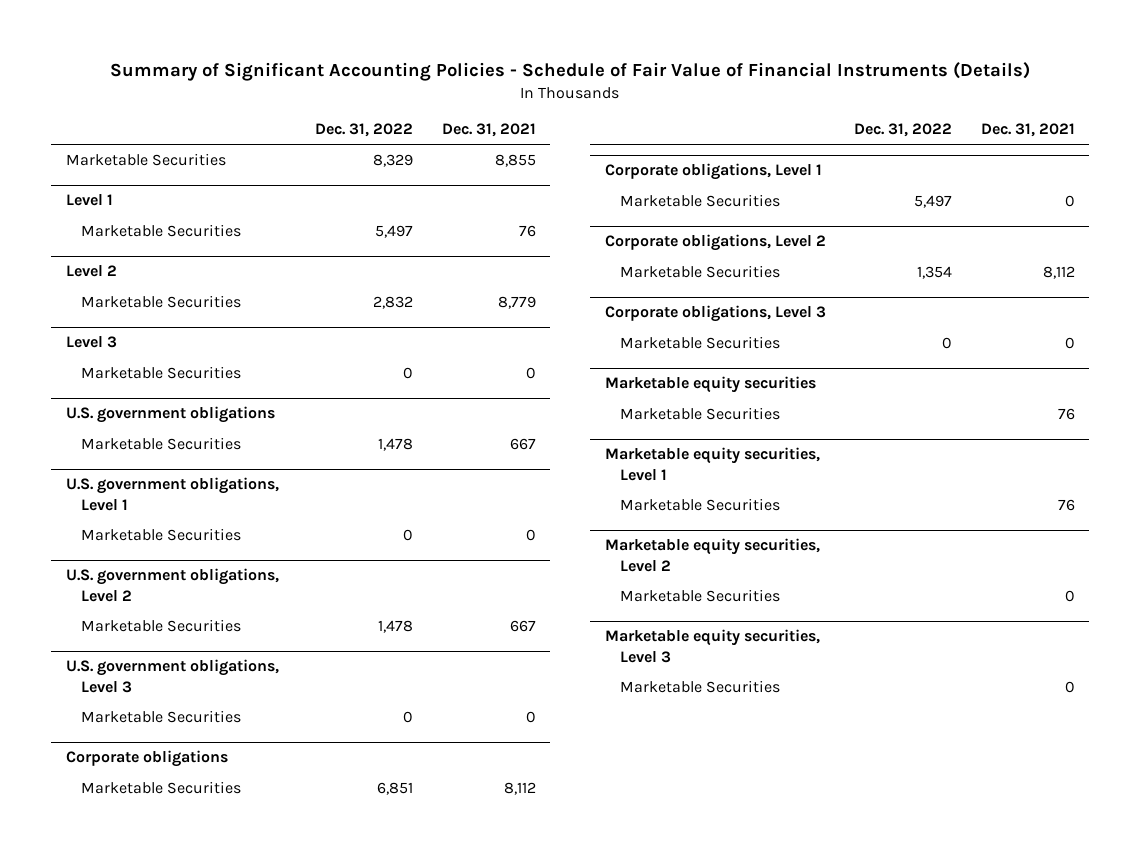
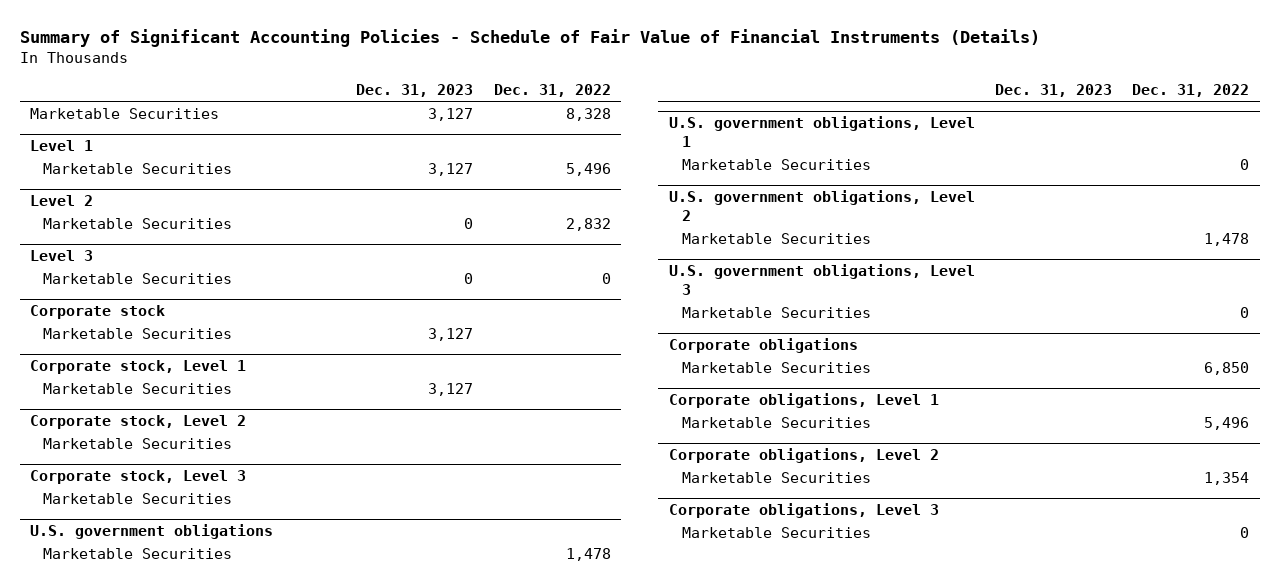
[441,123,536,138] Dec. 31, 2021 -> none
none -> [356,84,474,98] Dec. 31, 2023
[373,154,414,168] 8,329 -> [565,107,611,121] 8,328
[375,225,414,239] 5,497 -> [565,162,611,176] 5,496
none -> [30,305,166,320] Corporate stock
none -> [43,327,233,339] Marketable Securities
none -> [30,360,247,375] Corporate stock, Level 1
none -> [43,382,233,394] Marketable Securities
none -> [30,415,247,430] Corporate stock, Level 2
none -> [43,437,233,449] Marketable Securities
none -> [30,470,247,485] Corporate stock, Level 3
none -> [43,492,233,504] Marketable Securities
[377,782,414,796] 6,851 -> [1204,361,1250,375] 6,850
[914,195,953,209] 5,497 -> [1204,416,1250,430] 5,496
[604,376,816,394] Marketable equity securities -> none
[619,407,780,421] Marketable Securities -> none
[604,447,820,482] Marketable equity securities, Level 1 -> none
[619,498,780,512] Marketable Securities -> none
[604,538,820,573] Marketable equity securities, Level 2 -> none
[619,589,780,603] Marketable Securities -> none
[604,629,820,664] Marketable equity securities, Level 3 -> none
[619,680,780,694] Marketable Securities -> none

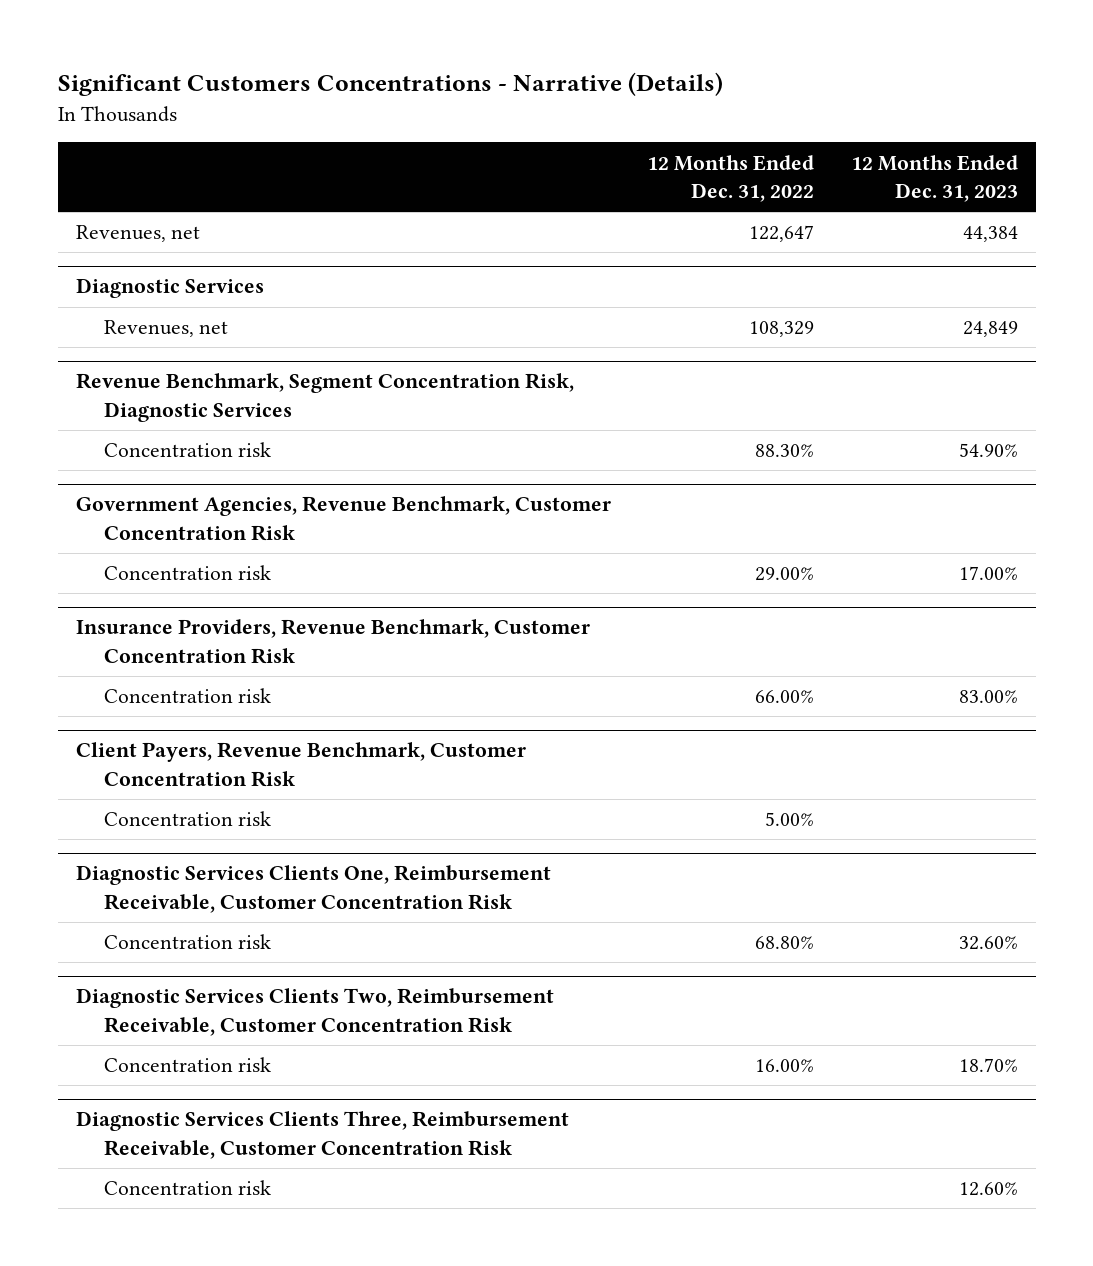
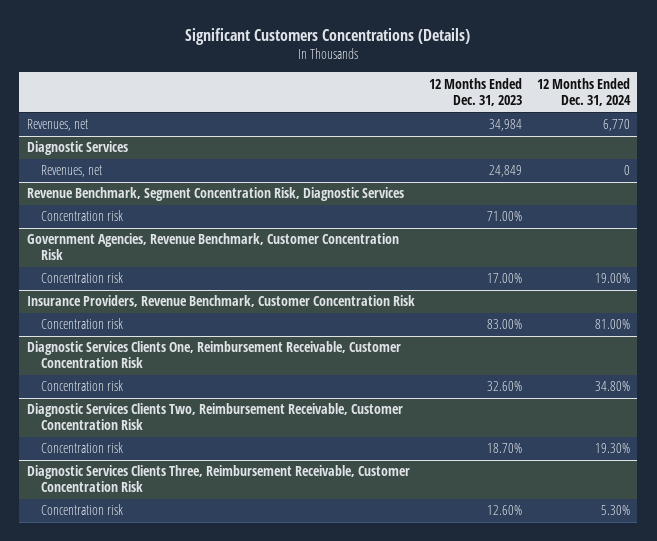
[57,72,723,97] Significant Customers Concentrations - Narrative (Details) -> [185,27,471,45] Significant Customers Concentrations (Details)
[647,154,815,202] 12 Months Ended Dec. 31, 2022 -> none
none -> [537,77,632,106] 12 Months Ended Dec. 31, 2024
[962,226,1018,243] 44,384 -> [489,119,523,132] 34,984
[958,443,1018,458] 54.90% -> [487,211,523,222] 71.00%
[75,742,526,787] Client Payers, Revenue Benchmark, Customer Concentration Risk -> none
[103,811,271,827] Concentration risk -> none

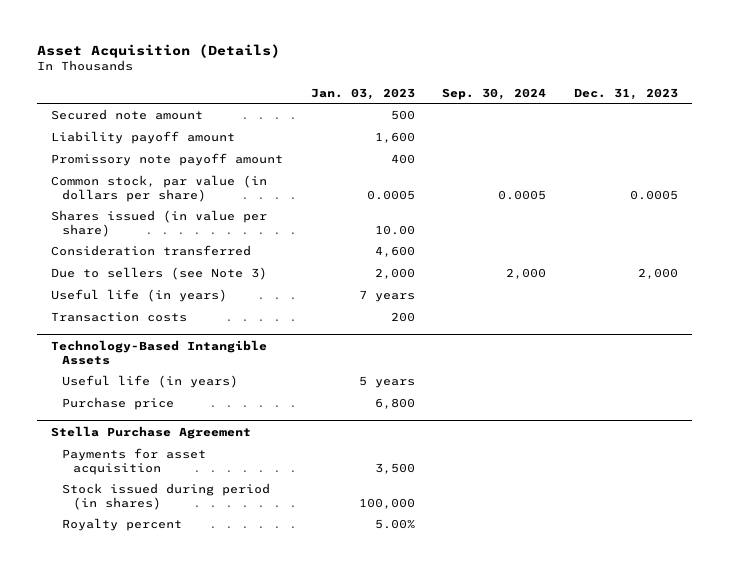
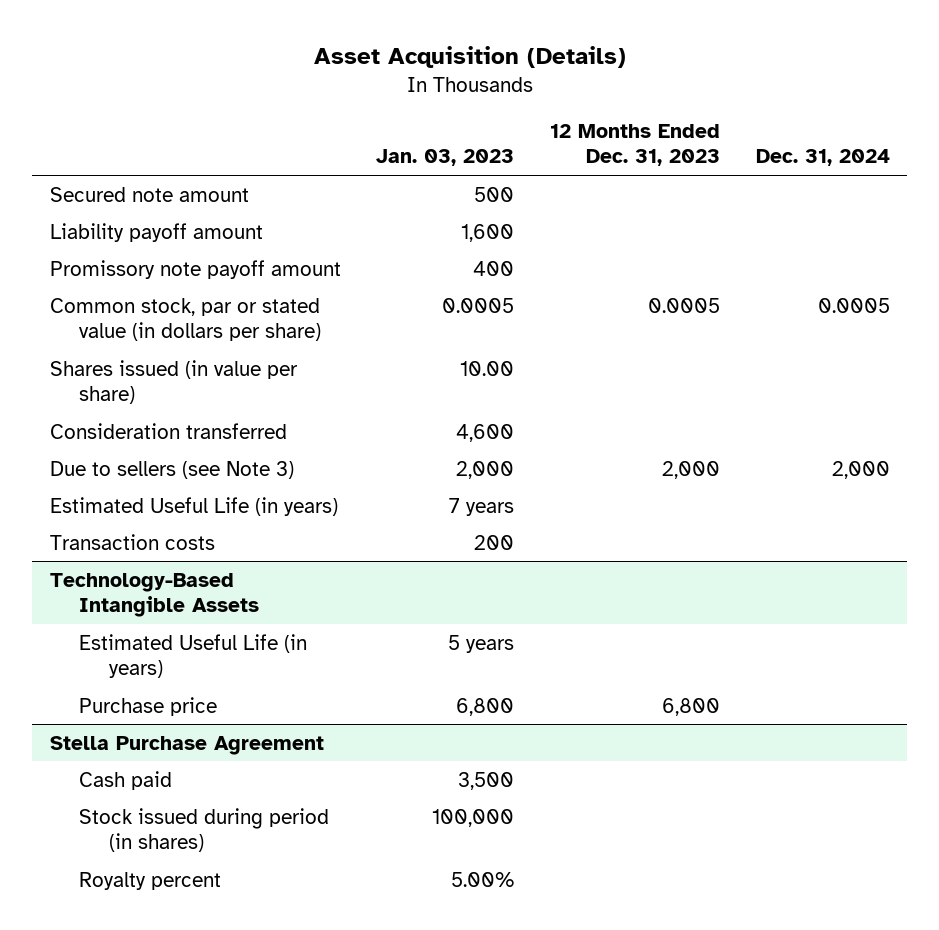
[442,87,547,100] Sep. 30, 2024 -> none
[574,87,679,100] Dec. 31, 2023 -> none
none -> [549,124,720,167] 12 Months Ended Dec. 31, 2023
none -> [755,149,890,167] Dec. 31, 2024
[50,174,267,202] Common stock, par value (in dollars per share) -> [49,297,322,342] Common stock, par or stated value (in dollars per share)
[50,288,227,302] Useful life (in years) -> [49,496,338,516] Estimated Useful Life (in years)
[61,374,238,388] Useful life (in years) -> [79,633,308,679] Estimated Useful Life (in years)
[61,447,206,475] Payments for asset acquisition -> [79,770,173,790] Cash paid

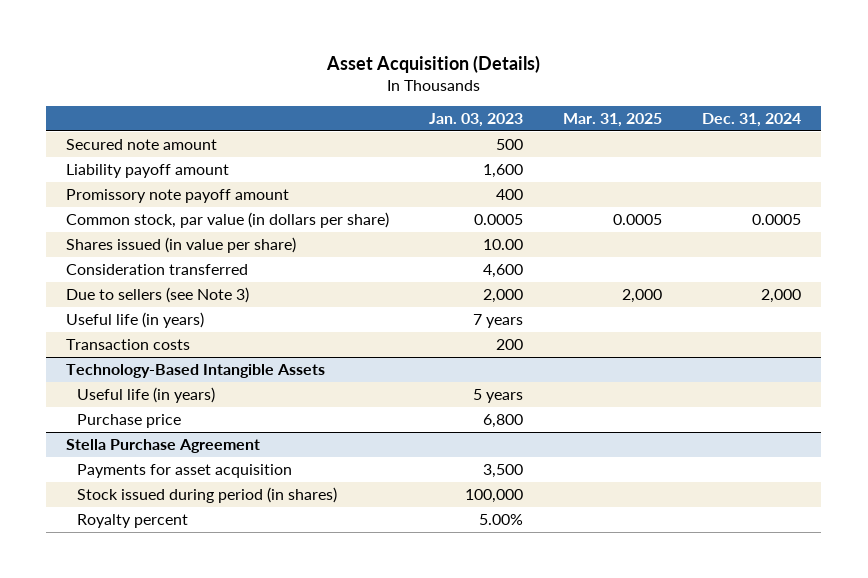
[549,124,720,167] 12 Months Ended Dec. 31, 2023 -> none
none -> [563,112,663,127] Mar. 31, 2025
[49,297,322,342] Common stock, par or stated value (in dollars per share) -> [66,212,390,229] Common stock, par value (in dollars per share)
[49,496,338,516] Estimated Useful Life (in years) -> [66,312,205,329] Useful life (in years)
[79,633,308,679] Estimated Useful Life (in years) -> [77,387,216,404] Useful life (in years)
[79,770,173,790] Cash paid -> [77,464,293,479] Payments for asset acquisition

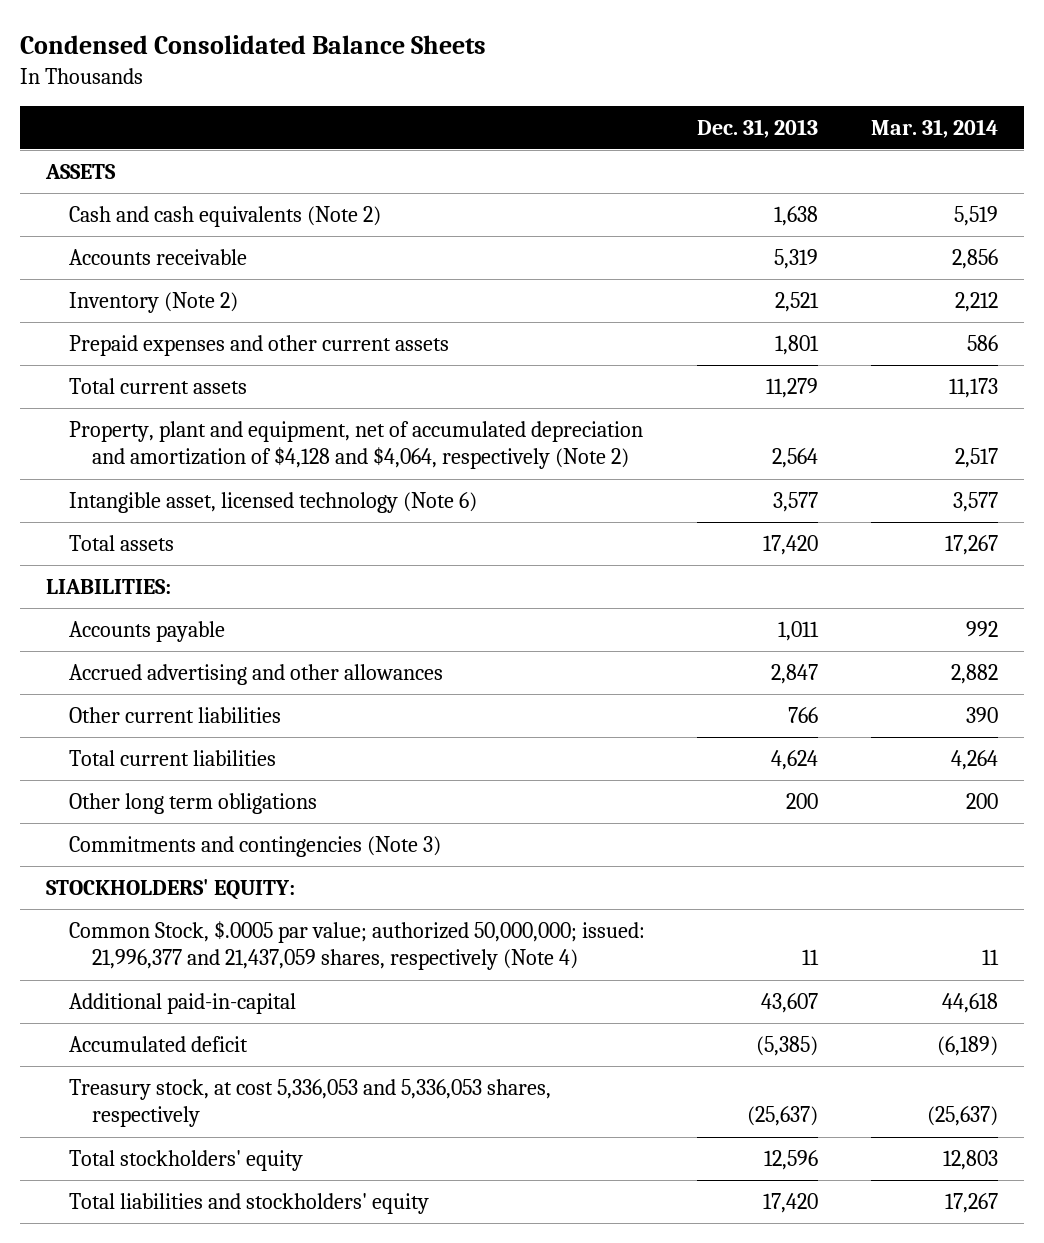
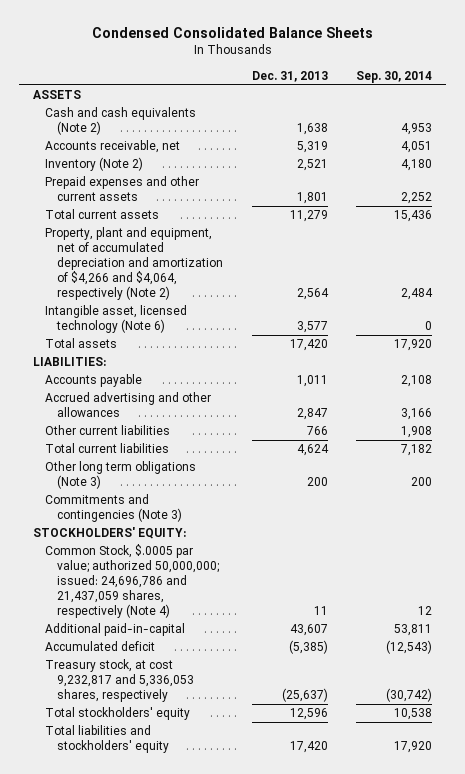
[870,118,998,138] Mar. 31, 2014 -> none
none -> [355,71,432,84] Sep. 30, 2014
[69,249,248,266] Accounts receivable -> [45,140,181,154] Accounts receivable, net
[69,421,644,470] Property, plant and equipment, net of accumulated depreciation and amortization of $4,128 and $4,064, respectively (Note 2) -> [45,227,224,301] Property, plant and equipment, net of accumulated depreciation and amortization of $4,266 and $4,064, respectively (Note 2)
[69,793,318,815] Other long term obligations -> [45,461,197,490] Other long term obligations (Note 3)
[69,921,646,971] Common Stock, $.0005 par value; authorized 50,000,000; issued: 21,996,377 and 21,437,059 shares, respectively (Note 4) -> [45,544,220,619] Common Stock, $.0005 par value; authorized 50,000,000; issued: 24,696,786 and 21,437,059 shares, respectively (Note 4)
[69,1079,552,1128] Treasury stock, at cost 5,336,053 and 5,336,053 shares, respectively -> [45,659,195,703] Treasury stock, at cost 9,232,817 and 5,336,053 shares, respectively

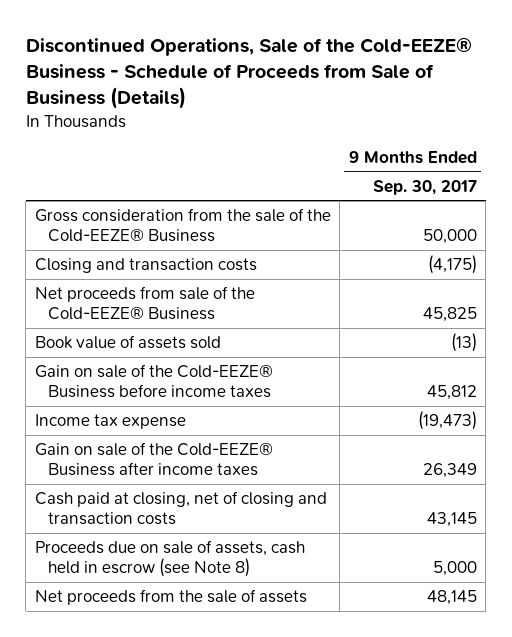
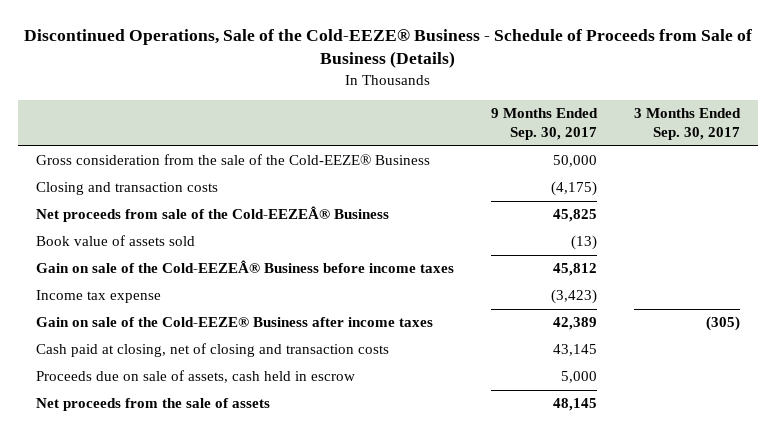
none -> [633,108,741,141] 3 Months Ended Sep. 30, 2017
[34,285,255,321] Net proceeds from sale of the Cold-EEZE® Business -> [36,206,390,223] Net proceeds from sale of the Cold-EEZEÂ® Business
[34,363,273,399] Gain on sale of the Cold-EEZE® Business before income taxes -> [36,260,455,274] Gain on sale of the Cold-EEZEÂ® Business before income taxes
[417,410,477,430] (19,473) -> [550,289,597,305] (3,423)
[422,463,477,479] 26,349 -> [552,317,597,331] 42,389
[34,539,305,578] Proceeds due on sale of assets, cash held in escrow (see Note 8) -> [36,370,356,384] Proceeds due on sale of assets, cash held in escrow

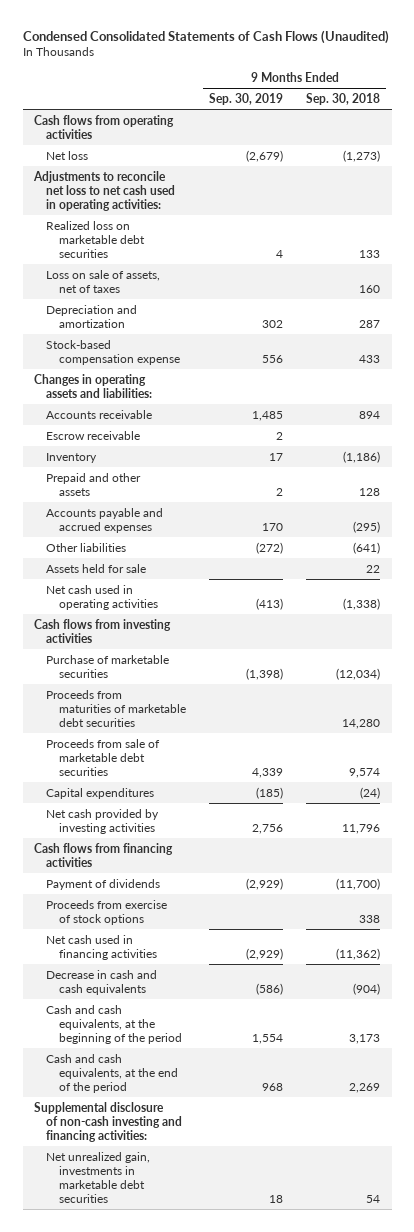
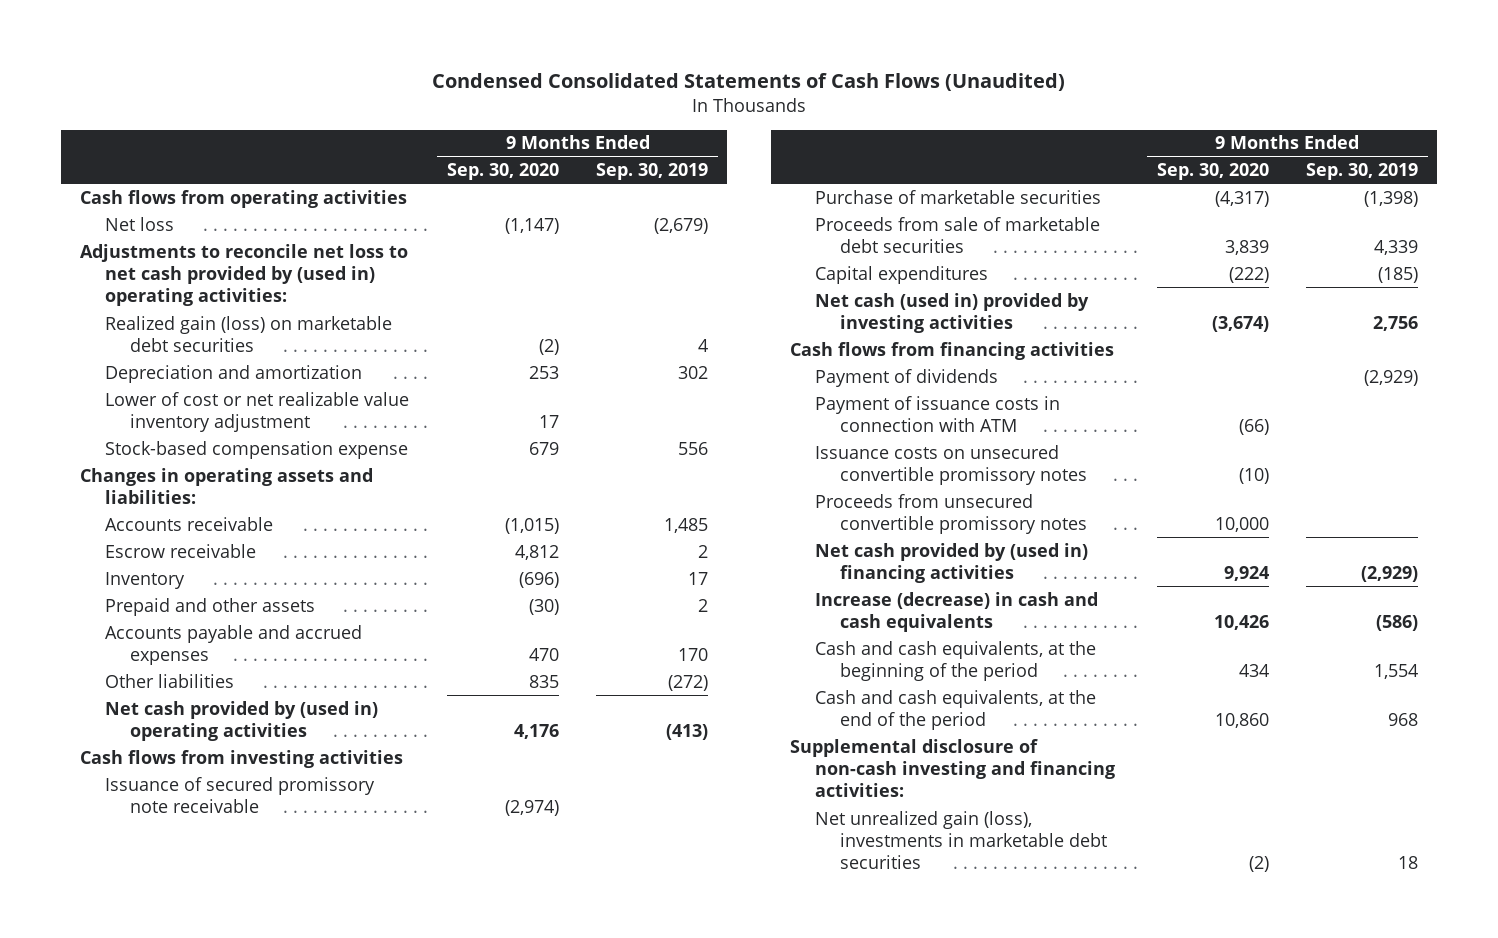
[306,92,381,105] Sep. 30, 2018 -> none
none -> [446,163,559,181] Sep. 30, 2020
[46,269,161,293] Loss on sale of assets, net of taxes -> none
[33,170,176,211] Adjustments to reconcile net loss to net cash used in operating activities: -> [80,243,409,307] Adjustments to reconcile net loss to net cash provided by (used in) operating activities:
[46,220,145,258] Realized loss on marketable debt securities -> [104,315,392,353] Realized gain (loss) on marketable debt securities
none -> [104,391,409,433] Lower of cost or net realizable value inventory adjustment
[46,563,147,573] Assets held for sale -> none
[46,584,158,610] Net cash used in operating activities -> [104,700,378,742] Net cash provided by (used in) operating activities
none -> [104,776,375,814] Issuance of secured promissory note receivable
[46,689,186,727] Proceeds from maturities of marketable debt securities -> none
[46,808,160,834] Net cash provided by investing activities -> [814,292,1089,334] Net cash (used in) provided by investing activities
[46,899,168,925] Proceeds from exercise of stock options -> none
none -> [814,395,1060,433] Payment of issuance costs in connection with ATM
none -> [814,444,1087,486] Issuance costs on unsecured convertible promissory notes
none -> [814,493,1087,535] Proceeds from unsecured convertible promissory notes
[46,934,157,960] Net cash used in financing activities -> [814,542,1088,584] Net cash provided by (used in) financing activities
[46,969,158,995] Decrease in cash and cash equivalents -> [814,591,1098,633] Increase (decrease) in cash and cash equivalents
[46,1151,151,1203] Net unrealized gain, investments in marketable debt securities -> [814,810,1107,870] Net unrealized gain (loss), investments in marketable debt securities

